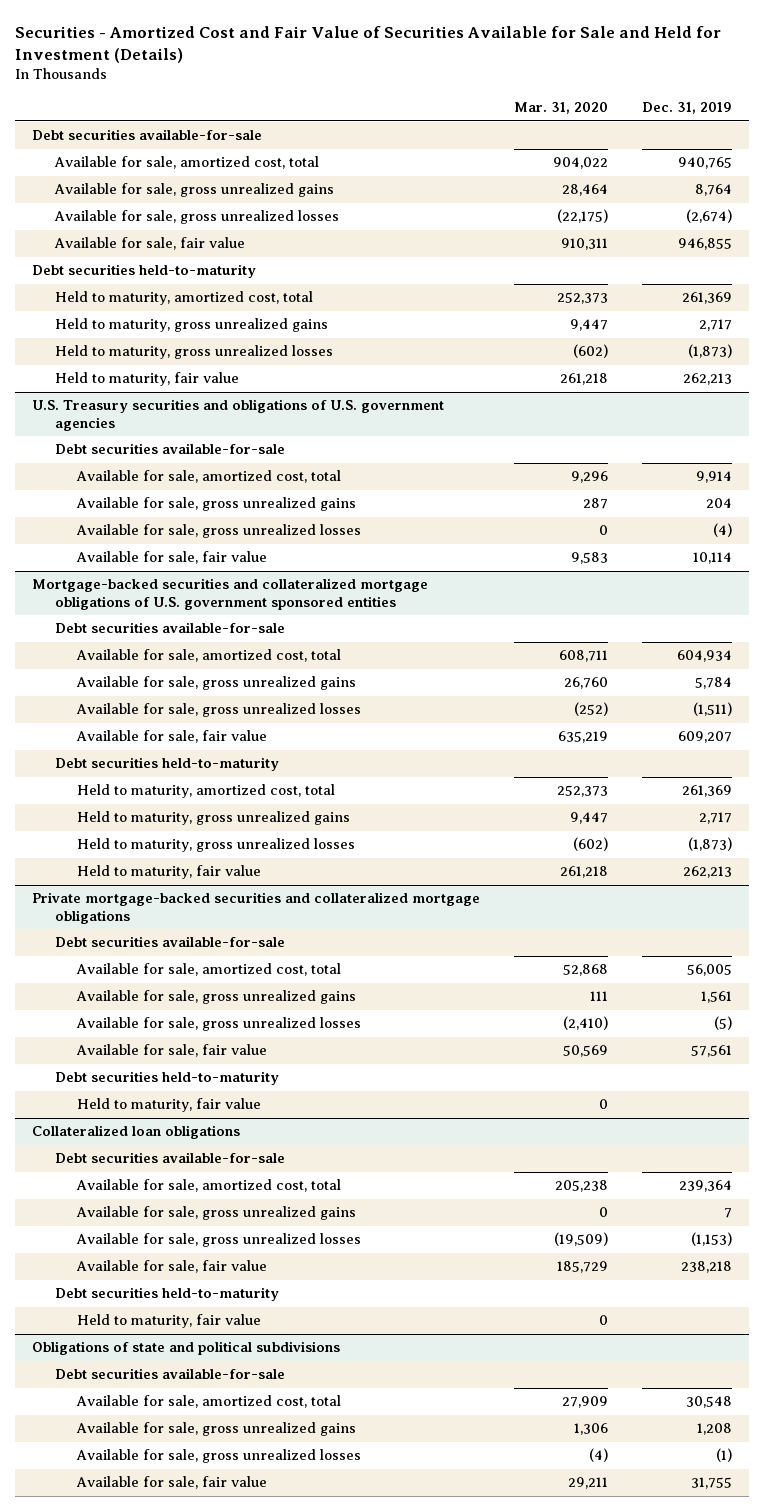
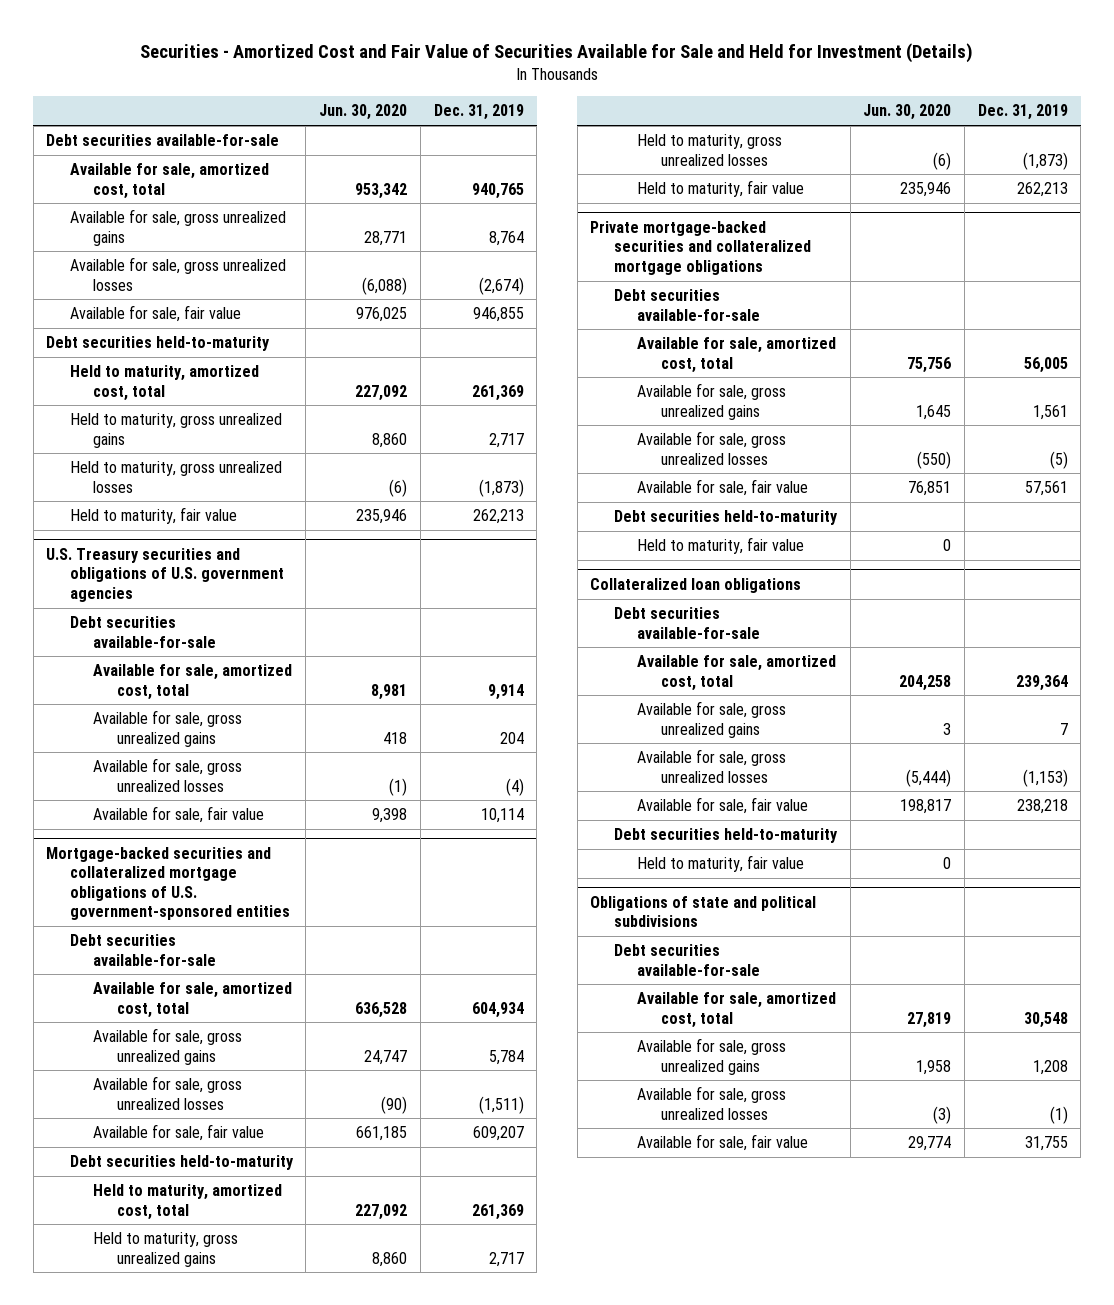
[513,102,608,115] Mar. 31, 2020 -> none
none -> [319,104,408,121] Jun. 30, 2020
[32,578,429,610] Mortgage-backed securities and collateralized mortgage obligations of U.S. government sponsored entities -> [46,846,290,921] Mortgage-backed securities and collateralized mortgage obligations of U.S. government-sponsored entities

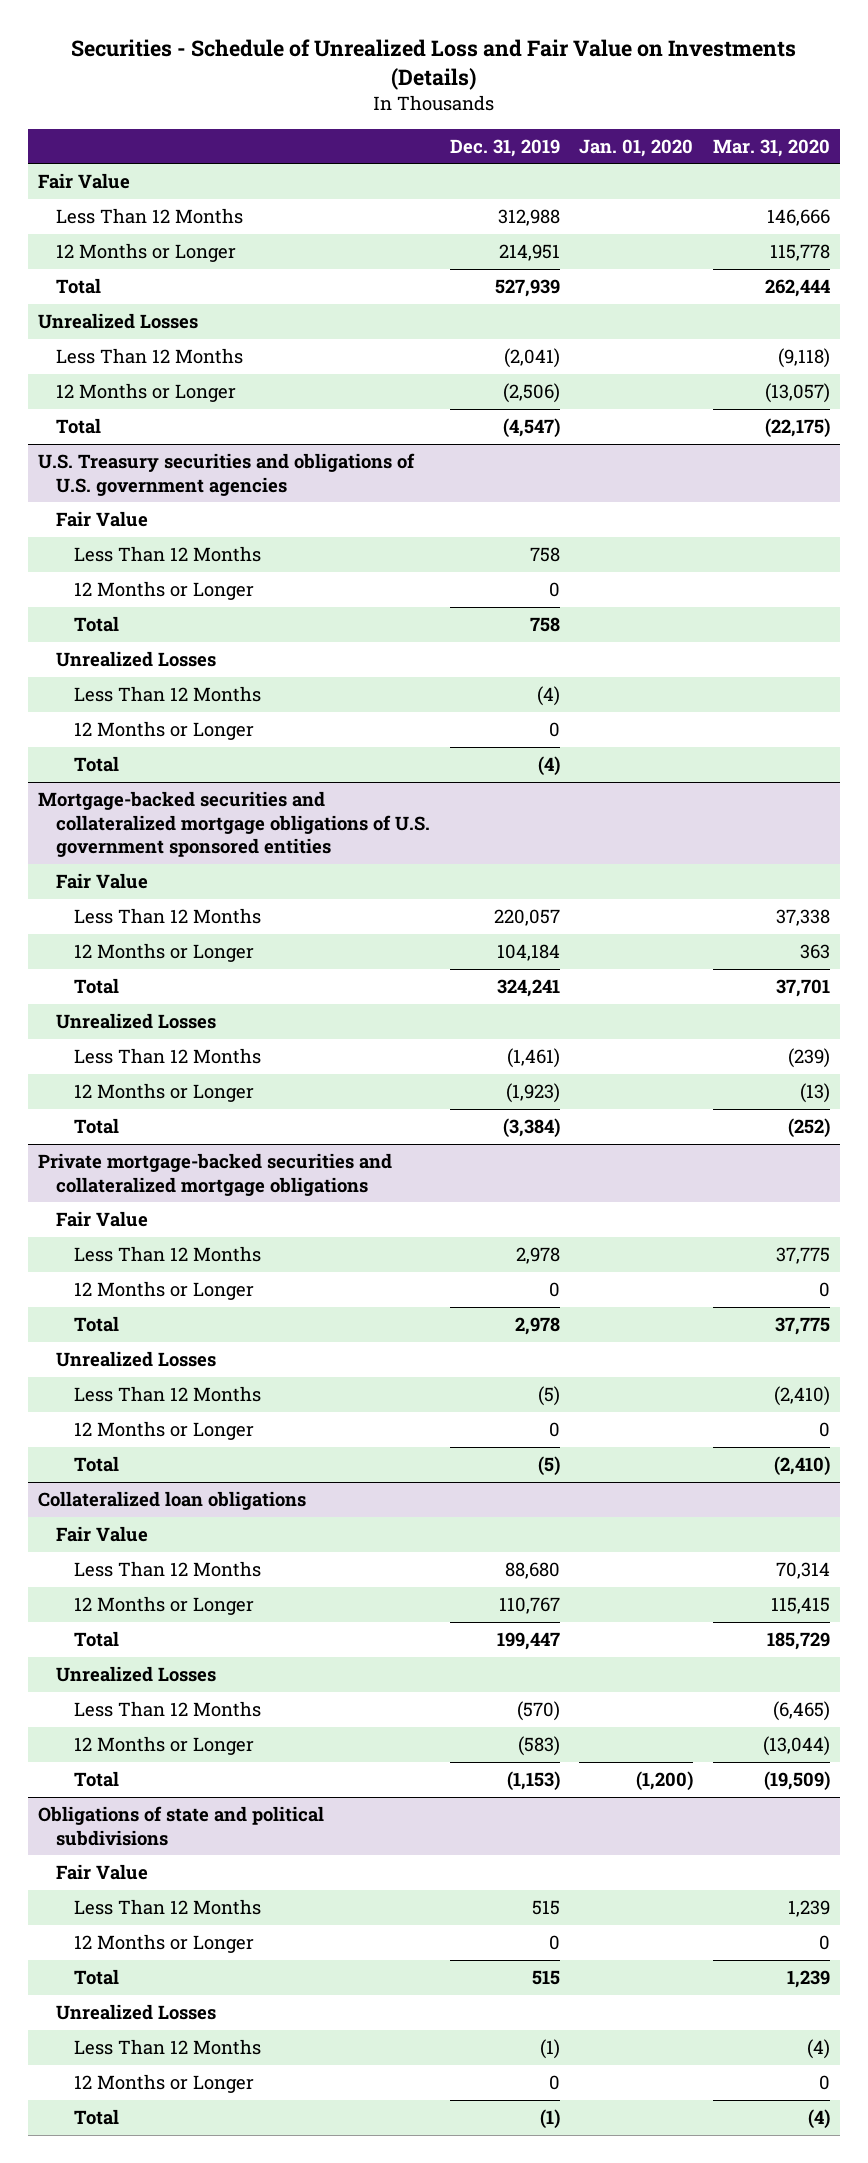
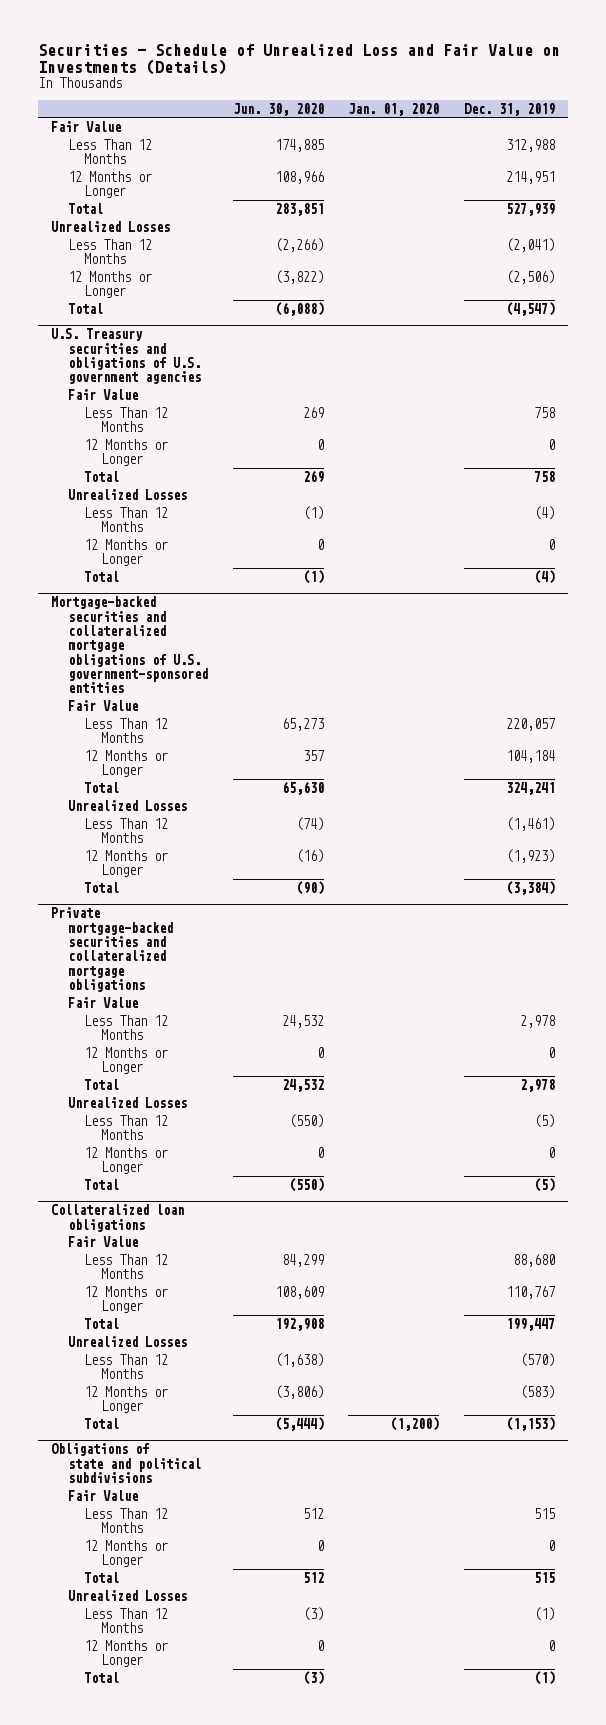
[713,138,831,157] Mar. 31, 2020 -> none
none -> [232,102,324,116] Jun. 30, 2020
[37,791,430,858] Mortgage-backed securities and collateralized mortgage obligations of U.S. government sponsored entities -> [50,596,208,694] Mortgage-backed securities and collateralized mortgage obligations of U.S. government-sponsored entities

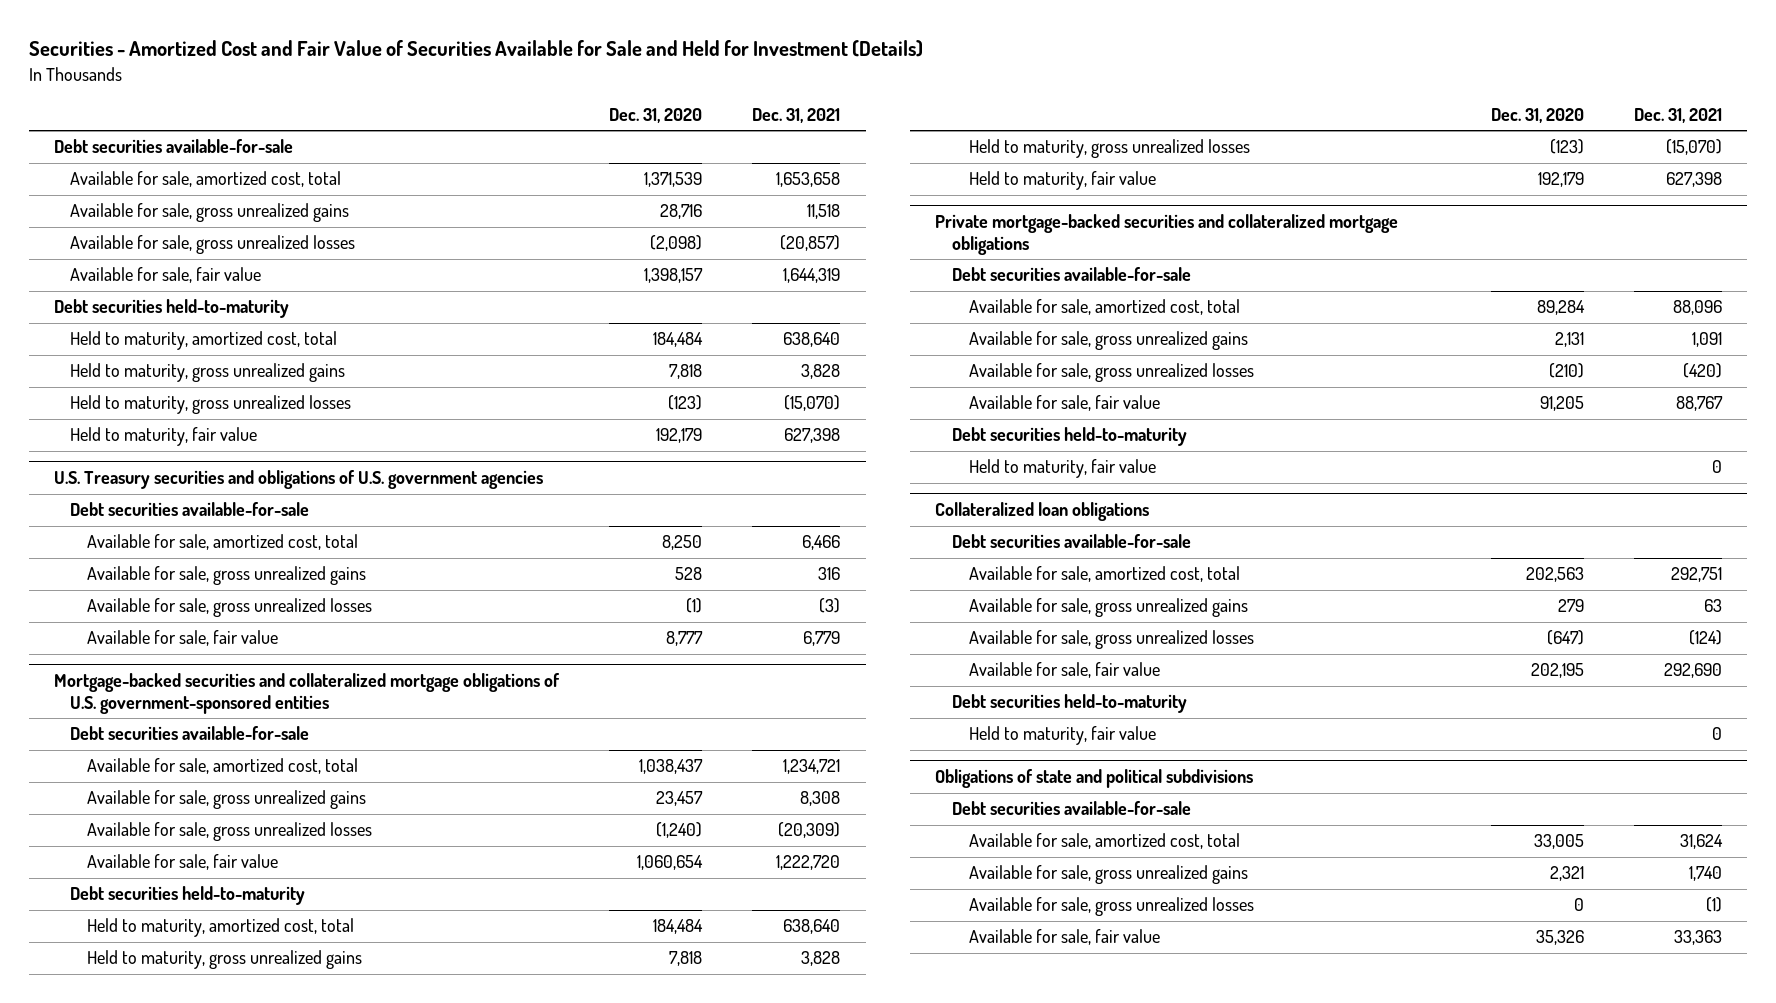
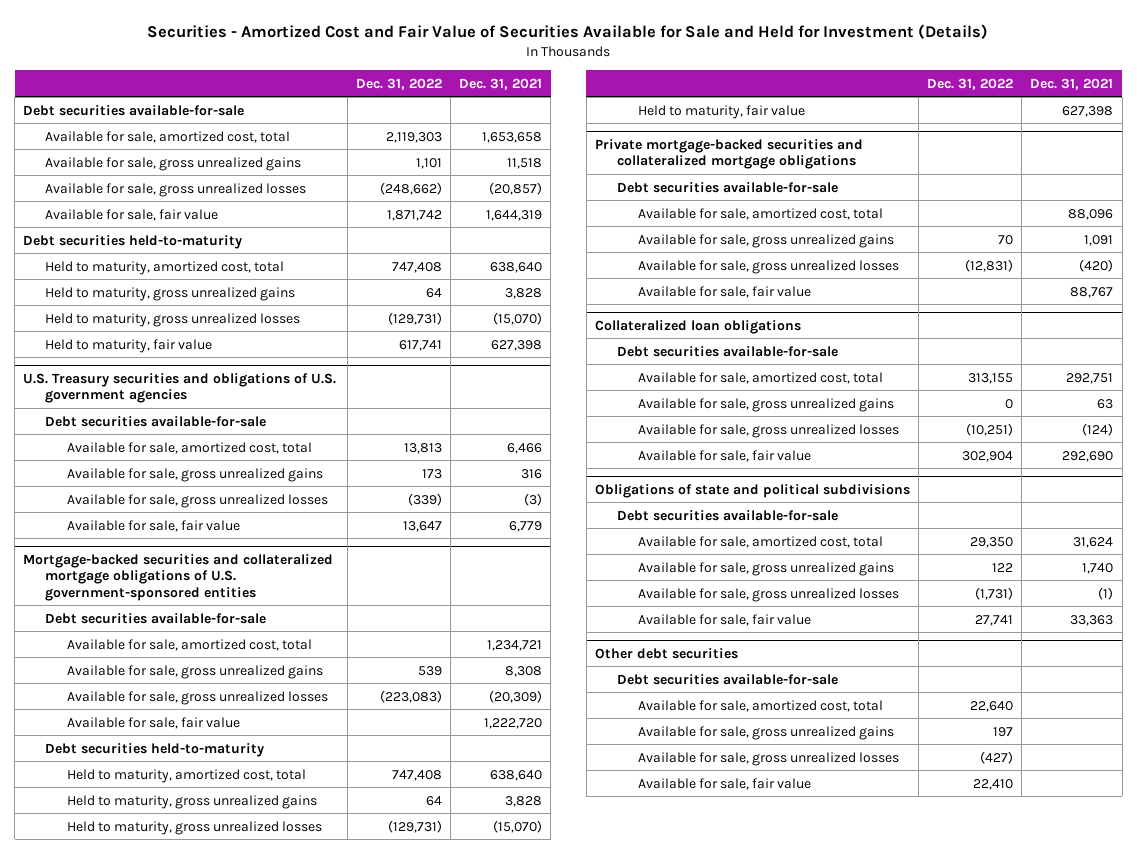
[609,107,703,123] Dec. 31, 2020 -> none
none -> [355,77,442,90] Dec. 31, 2022
[952,427,1188,447] Debt securities held-to-maturity -> none
[968,459,1156,479] Held to maturity, fair value -> none
[952,694,1188,714] Debt securities held-to-maturity -> none
[968,726,1156,746] Held to maturity, fair value -> none
none -> [594,647,738,659] Other debt securities
none -> [616,673,838,685] Debt securities available-for-sale
none -> [638,699,884,712] Available for sale, amortized cost, total
none -> [638,725,895,740] Available for sale, gross unrealized gains
none -> [638,751,900,766] Available for sale, gross unrealized losses
none -> [638,777,812,790] Available for sale, fair value

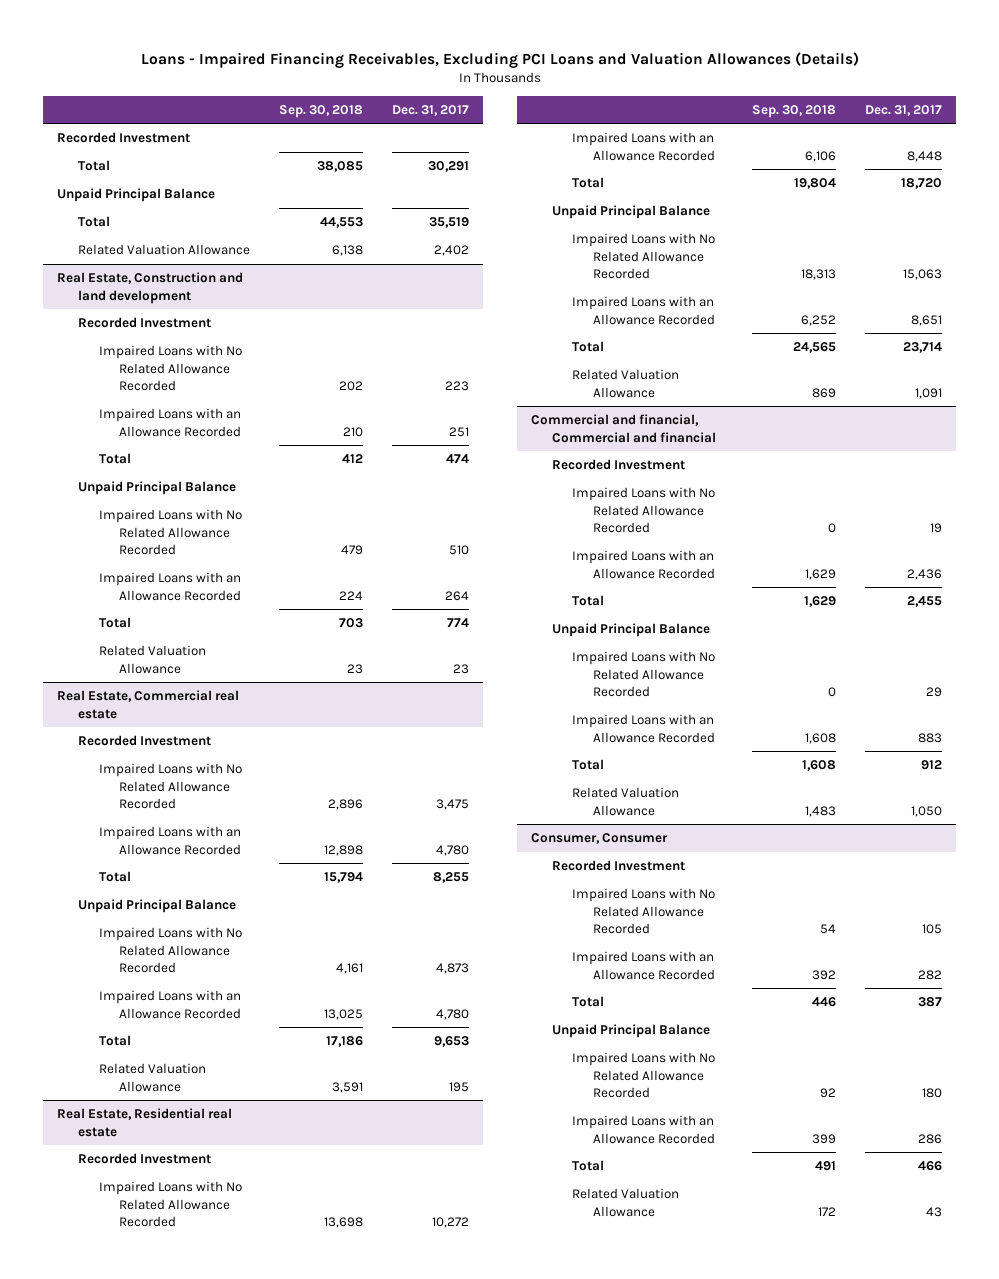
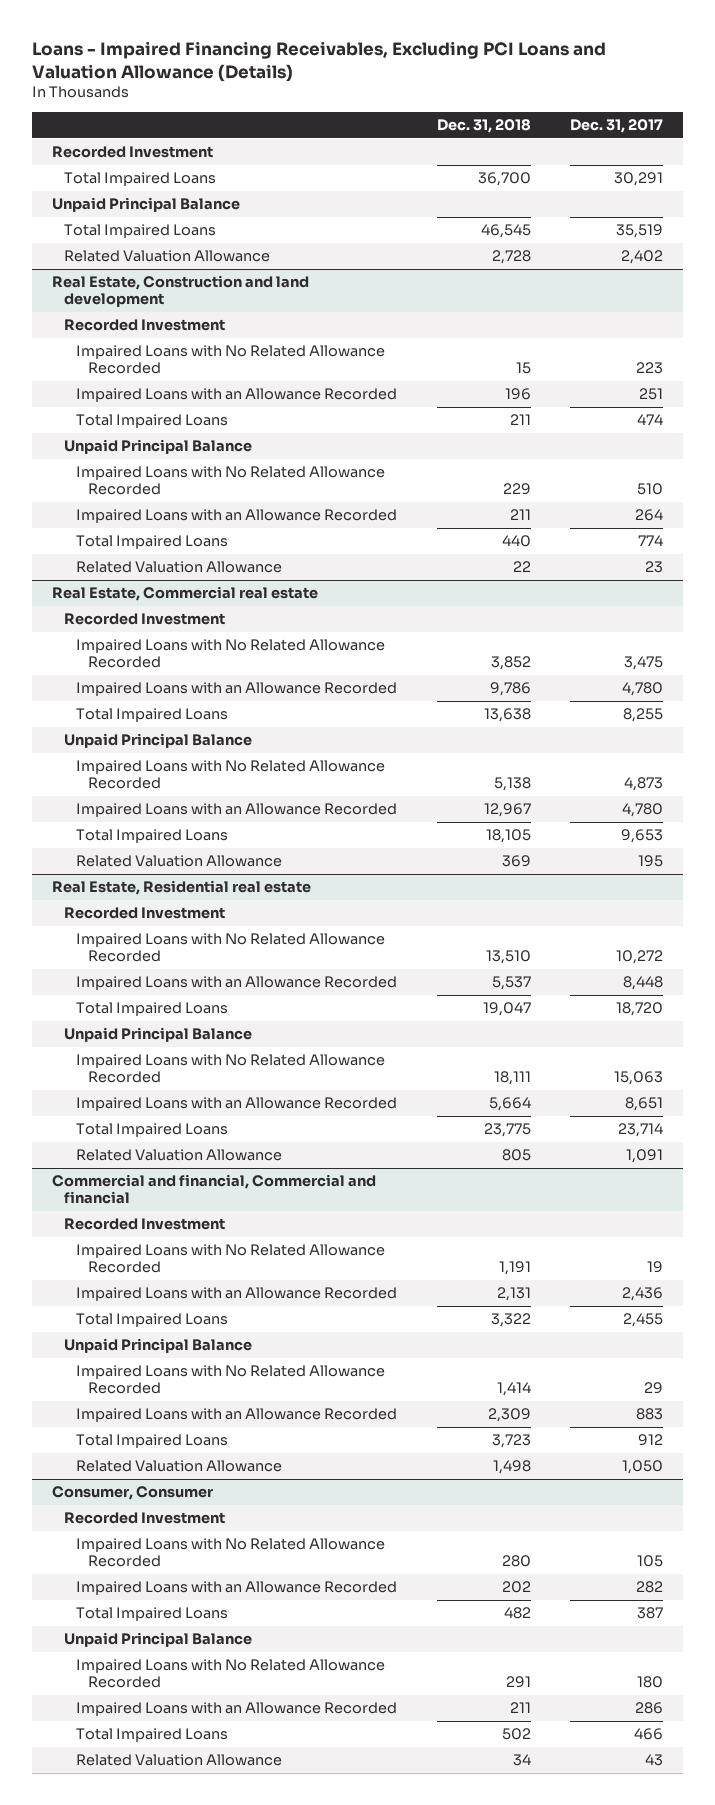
[140,51,859,68] Loans - Impaired Financing Receivables, Excluding PCI Loans and Valuation Allowances (Details) -> [32,40,607,82] Loans - Impaired Financing Receivables, Excluding PCI Loans and Valuation Allowance (Details)
[278,104,363,118] Sep. 30, 2018 -> none
none -> [436,119,531,134] Dec. 31, 2018
[78,160,111,172] Total -> [64,172,217,187] Total Impaired Loans
[78,216,111,228] Total -> [64,224,217,239] Total Impaired Loans
[98,453,131,465] Total -> [76,414,229,429] Total Impaired Loans
[98,617,131,629] Total -> [76,535,229,550] Total Impaired Loans
[98,871,131,883] Total -> [76,708,229,723] Total Impaired Loans
[98,1035,131,1047] Total -> [76,829,229,844] Total Impaired Loans
[572,177,605,189] Total -> [76,1002,229,1017] Total Impaired Loans
[572,341,605,353] Total -> [76,1123,229,1138] Total Impaired Loans
[572,595,605,607] Total -> [76,1313,229,1328] Total Impaired Loans
[572,759,605,771] Total -> [76,1434,229,1449] Total Impaired Loans
[572,996,605,1008] Total -> [76,1607,229,1622] Total Impaired Loans
[572,1160,605,1172] Total -> [76,1728,229,1743] Total Impaired Loans

